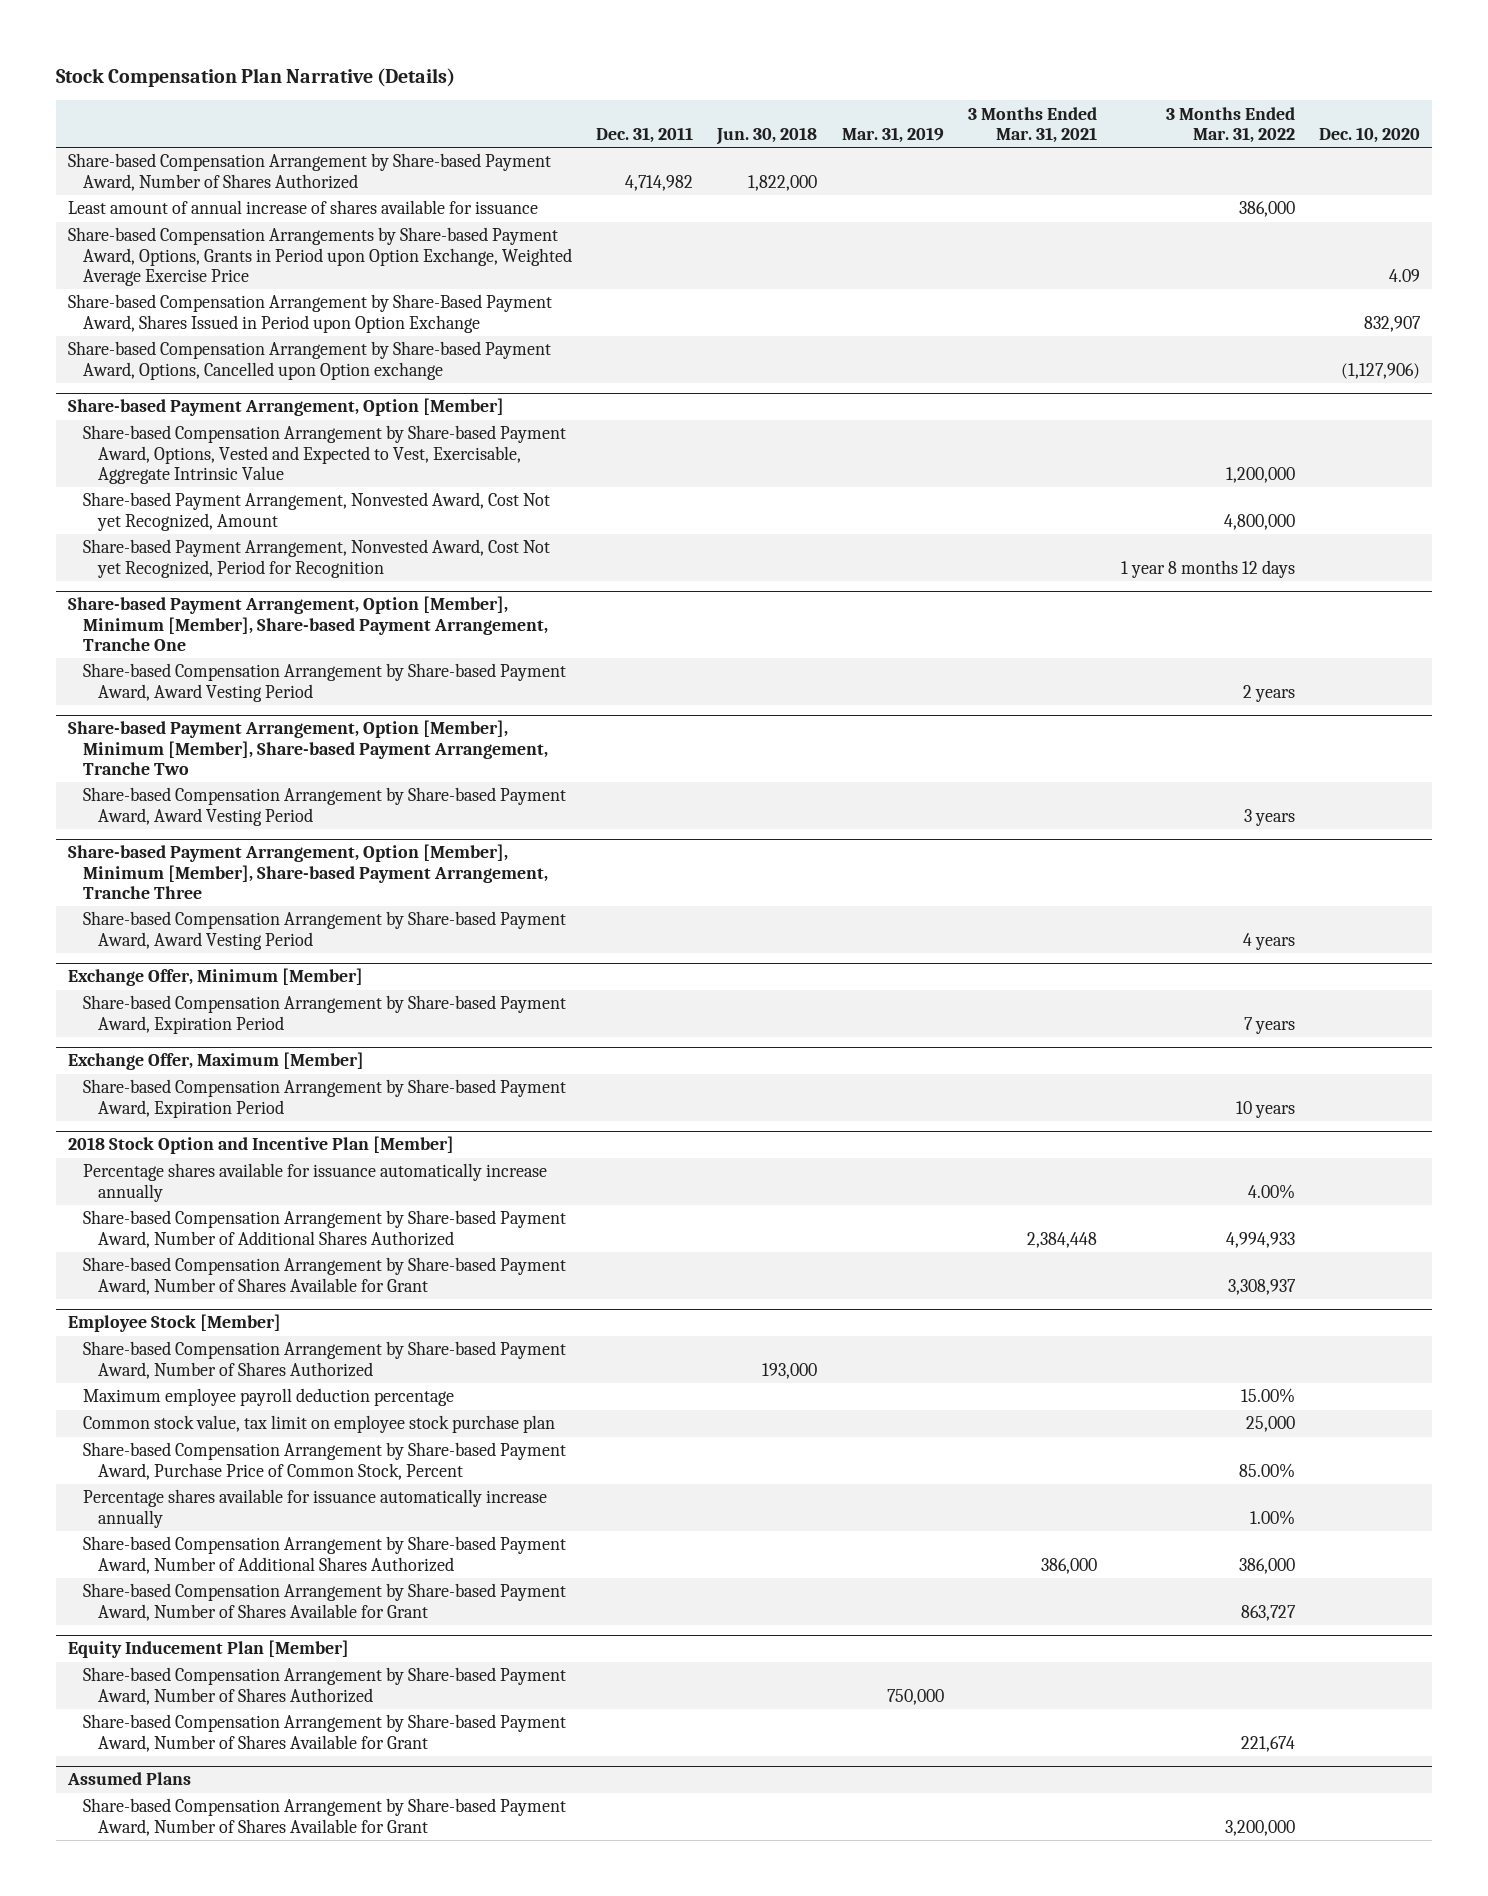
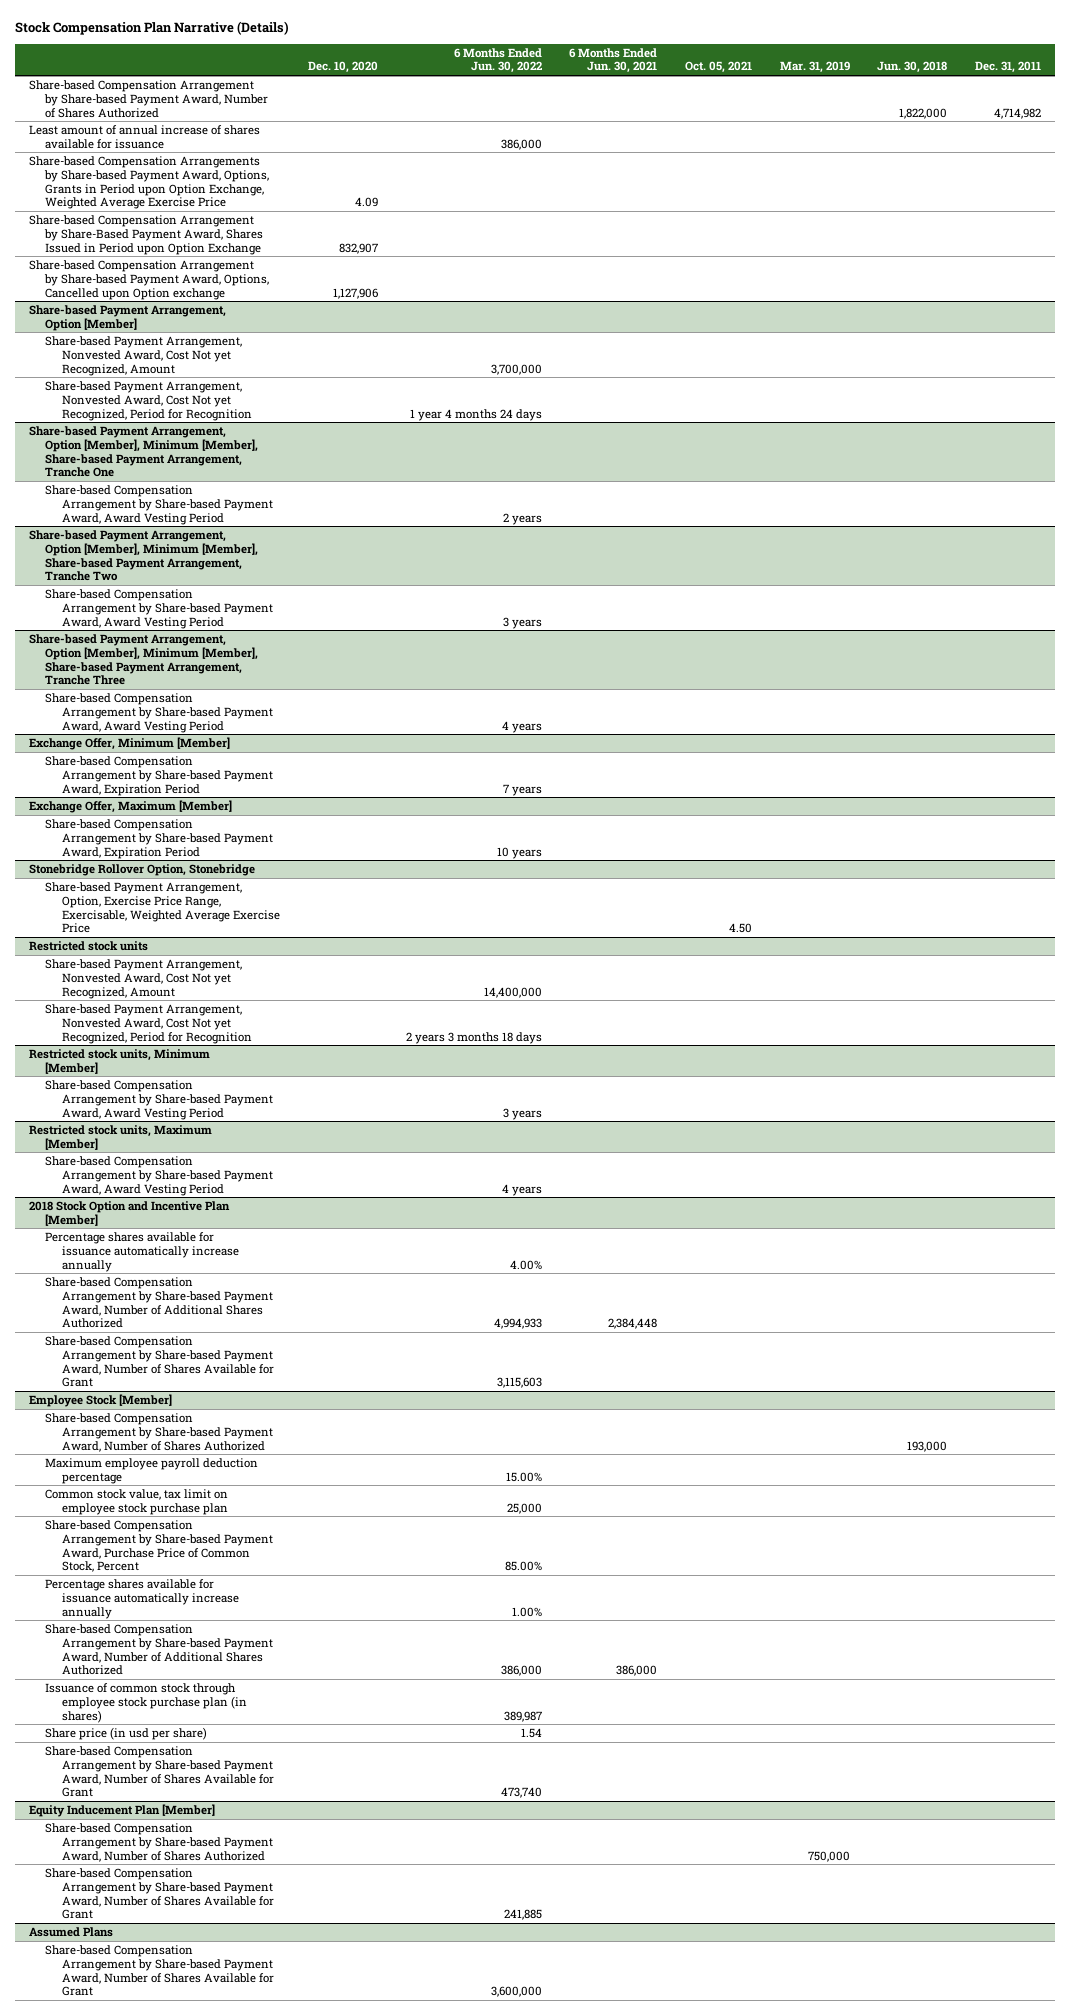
[967,106,1097,143] 3 Months Ended Mar. 31, 2021 -> none
[1166,106,1296,143] 3 Months Ended Mar. 31, 2022 -> none
none -> [453,47,542,74] 6 Months Ended Jun. 30, 2022
none -> [569,47,658,74] 6 Months Ended Jun. 30, 2021
none -> [685,61,753,74] Oct. 05, 2021
[1341,362,1421,379] (1,127,906) -> [332,287,378,299] 1,127,906
[82,425,566,484] Share-based Compensation Arrangement by Share-based Payment Award, Options, Vested and Expected to Vest, Exercisable, Aggregate Intrinsic Value -> none
none -> [28,863,255,876] Stonebridge Rollover Option, Stonebridge
none -> [45,881,281,934] Share-based Payment Arrangement, Option, Exercise Price Range, Exercisable, Weighted Average Exercise Price
none -> [28,940,148,951] Restricted stock units
none -> [45,958,243,999] Share-based Payment Arrangement, Nonvested Award, Cost Not yet Recognized, Amount
none -> [45,1003,253,1044] Share-based Payment Arrangement, Nonvested Award, Cost Not yet Recognized, Period for Recognition
none -> [28,1048,210,1074] Restricted stock units, Minimum [Member]
none -> [45,1079,274,1120] Share-based Compensation Arrangement by Share-based Payment Award, Award Vesting Period
none -> [28,1124,212,1150] Restricted stock units, Maximum [Member]
none -> [45,1155,274,1196] Share-based Compensation Arrangement by Share-based Payment Award, Award Vesting Period
none -> [45,1682,248,1723] Issuance of common stock through employee stock purchase plan (in shares)
none -> [45,1726,208,1740] Share price (in usd per share)

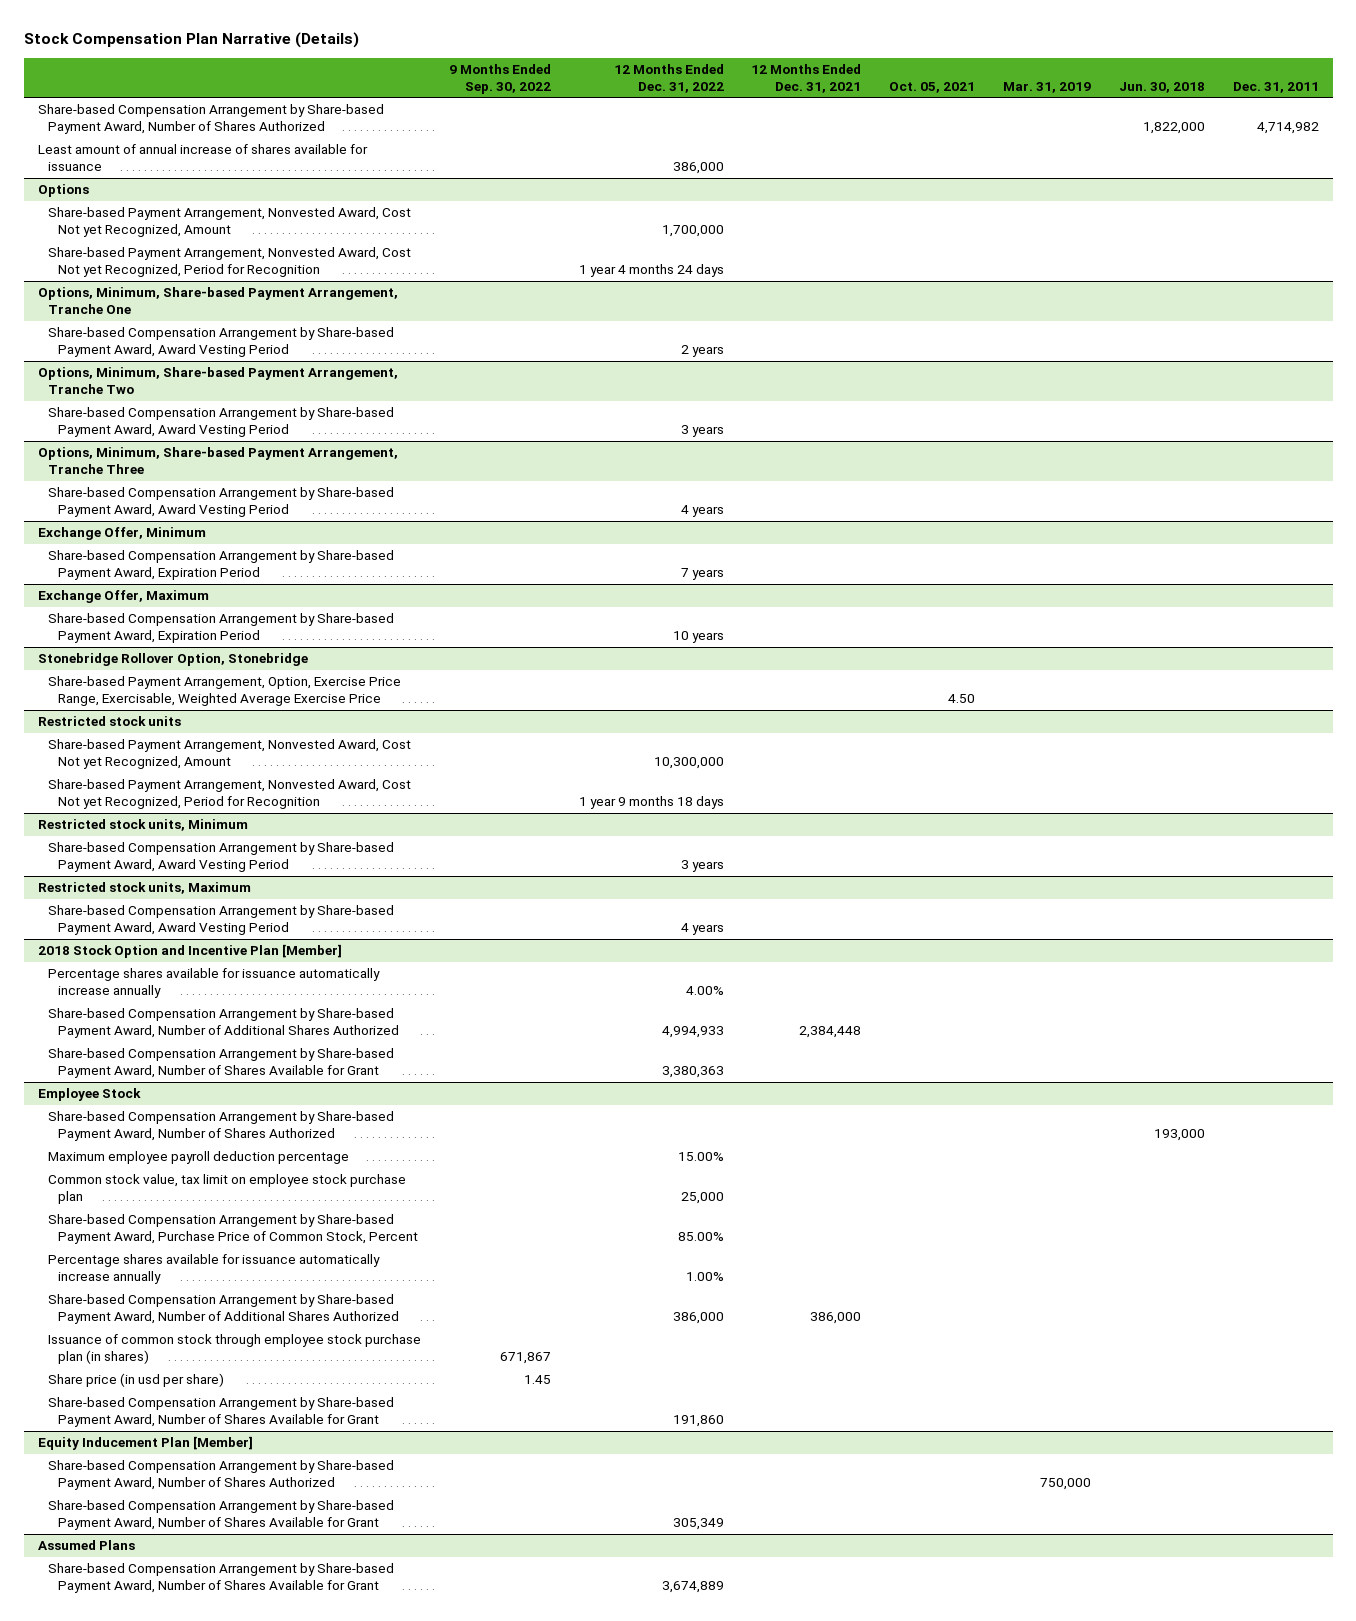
[307,61,378,74] Dec. 10, 2020 -> none
[453,47,542,74] 6 Months Ended Jun. 30, 2022 -> none
[569,47,658,74] 6 Months Ended Jun. 30, 2021 -> none
none -> [448,64,551,94] 9 Months Ended Sep. 30, 2022
none -> [613,64,724,93] 12 Months Ended Dec. 31, 2022
none -> [751,64,862,93] 12 Months Ended Dec. 31, 2021
[28,155,270,210] Share-based Compensation Arrangements by Share-based Payment Award, Options, Grants in Period upon Option Exchange, Weighted Average Exercise Price -> none
[28,214,264,255] Share-based Compensation Arrangement by Share-Based Payment Award, Shares Issued in Period upon Option Exchange -> none
[28,259,270,300] Share-based Compensation Arrangement by Share-based Payment Award, Options, Cancelled upon Option exchange -> none
[28,304,226,331] Share-based Payment Arrangement, Option [Member] -> [37,184,89,198] Options
[28,425,259,478] Share-based Payment Arrangement, Option [Member], Minimum [Member], Share-based Payment Arrangement, Tranche One -> [37,287,398,314] Options, Minimum, Share-based Payment Arrangement, Tranche One
[28,529,259,582] Share-based Payment Arrangement, Option [Member], Minimum [Member], Share-based Payment Arrangement, Tranche Two -> [37,367,398,394] Options, Minimum, Share-based Payment Arrangement, Tranche Two
[28,633,259,686] Share-based Payment Arrangement, Option [Member], Minimum [Member], Share-based Payment Arrangement, Tranche Three -> [37,447,398,474] Options, Minimum, Share-based Payment Arrangement, Tranche Three
[28,736,230,750] Exchange Offer, Minimum [Member] -> [37,527,206,541] Exchange Offer, Minimum
[28,799,232,813] Exchange Offer, Maximum [Member] -> [37,590,209,604] Exchange Offer, Maximum
[28,1048,210,1074] Restricted stock units, Minimum [Member] -> [37,819,248,832] Restricted stock units, Minimum
[28,1124,212,1150] Restricted stock units, Maximum [Member] -> [37,882,251,895] Restricted stock units, Maximum
[28,1393,172,1407] Employee Stock [Member] -> [37,1088,141,1102] Employee Stock

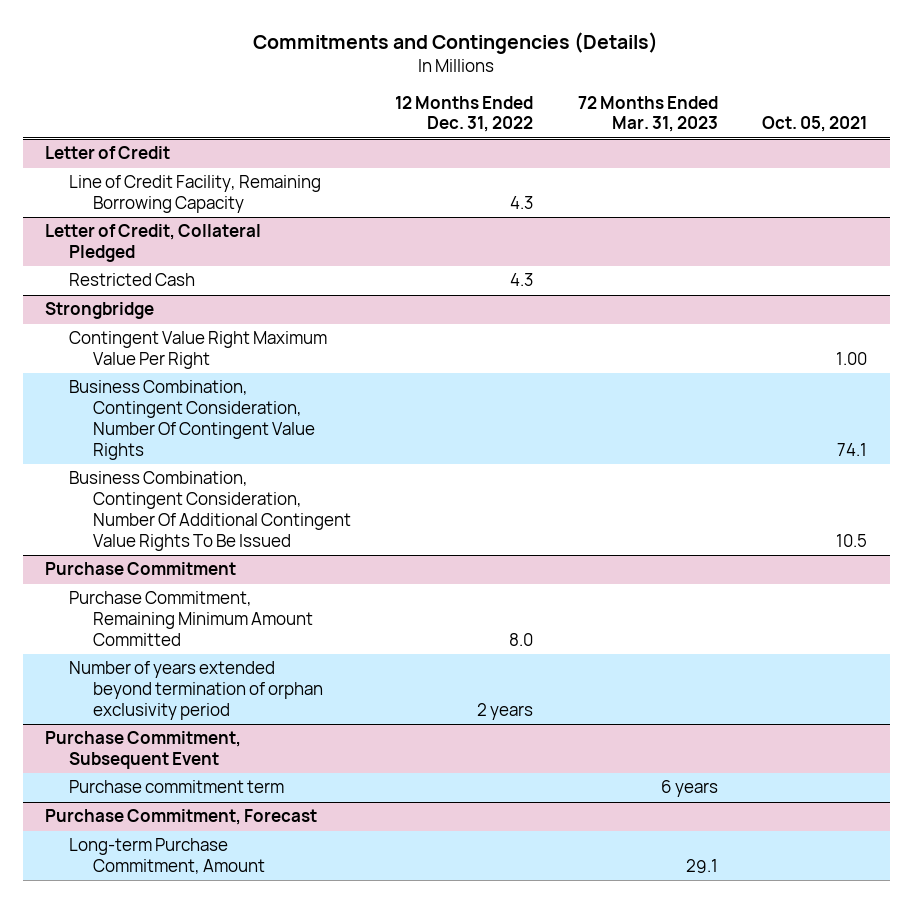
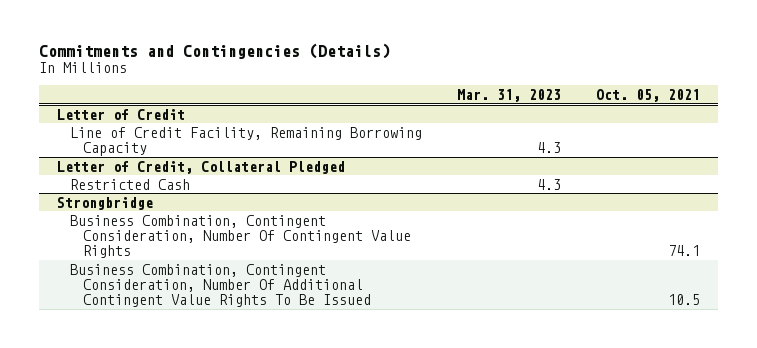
[395,95,534,133] 12 Months Ended Dec. 31, 2022 -> none
[577,95,718,133] 72 Months Ended Mar. 31, 2023 -> none
none -> [457,88,562,102] Mar. 31, 2023
[68,331,327,370] Contingent Value Right Maximum Value Per Right -> none
[45,562,237,576] Purchase Commitment -> none
[68,591,313,646] Purchase Commitment, Remaining Minimum Amount Committed -> none
[68,661,323,720] Number of years extended beyond termination of orphan exclusivity period -> none
[45,731,242,770] Purchase Commitment, Subsequent Event -> none
[68,780,284,794] Purchase commitment term -> none
[45,809,318,826] Purchase Commitment, Forecast -> none
[68,838,265,875] Long-term Purchase Commitment, Amount -> none

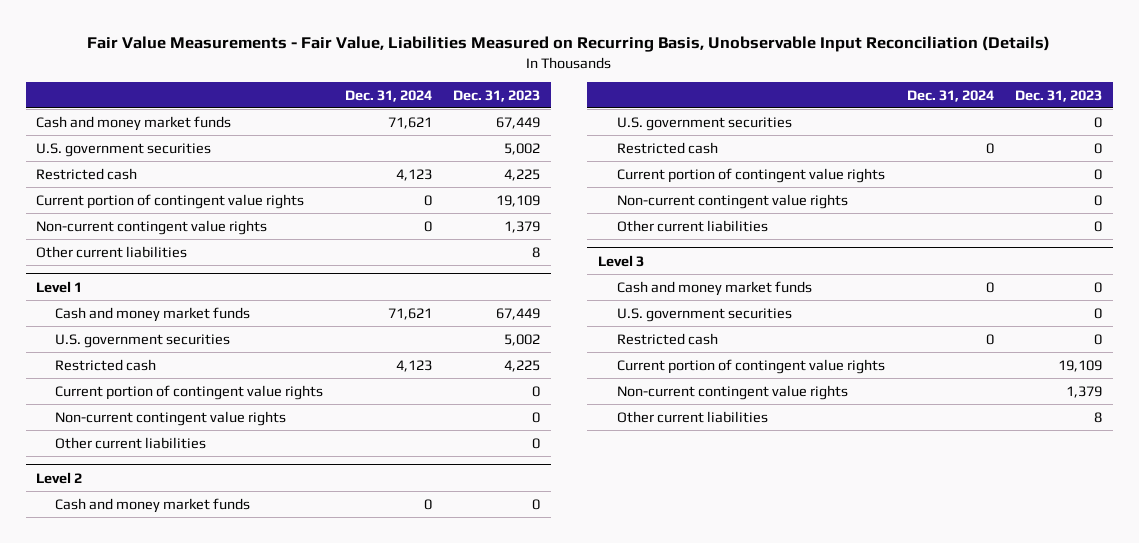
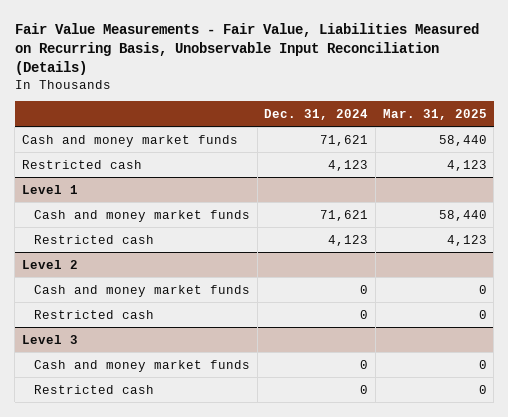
[453,89,541,102] Dec. 31, 2023 -> none
none -> [382,108,487,120] Mar. 31, 2025
[36,142,212,157] U.S. government securities -> none
[36,193,305,209] Current portion of contingent value rights -> none
[36,219,268,235] Non-current contingent value rights -> none
[36,245,188,258] Other current liabilities -> none
[55,333,231,348] U.S. government securities -> none
[55,384,324,400] Current portion of contingent value rights -> none
[55,410,287,426] Non-current contingent value rights -> none
[55,436,207,449] Other current liabilities -> none
[617,116,793,131] U.S. government securities -> none
[617,167,886,183] Current portion of contingent value rights -> none
[617,193,849,209] Non-current contingent value rights -> none
[617,219,769,232] Other current liabilities -> none
[617,307,793,322] U.S. government securities -> none
[617,358,886,374] Current portion of contingent value rights -> none
[617,384,849,400] Non-current contingent value rights -> none
[617,410,769,423] Other current liabilities -> none

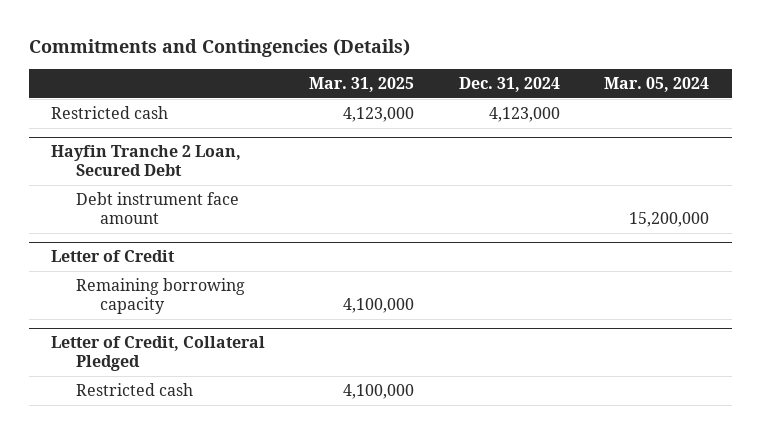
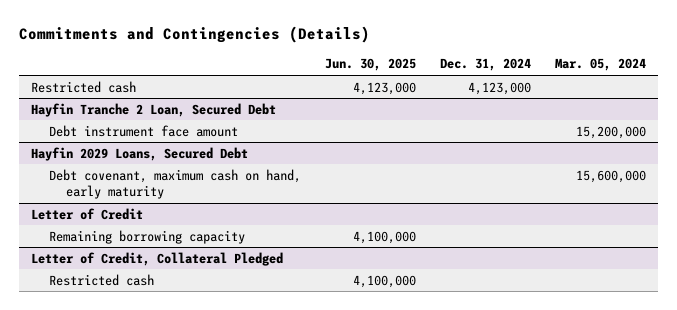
[309,77,415,93] Mar. 31, 2025 -> none
none -> [324,58,416,72] Jun. 30, 2025
none -> [31,146,249,161] Hayfin 2029 Loans, Secured Debt
none -> [48,168,301,199] Debt covenant, maximum cash on hand, early maturity

